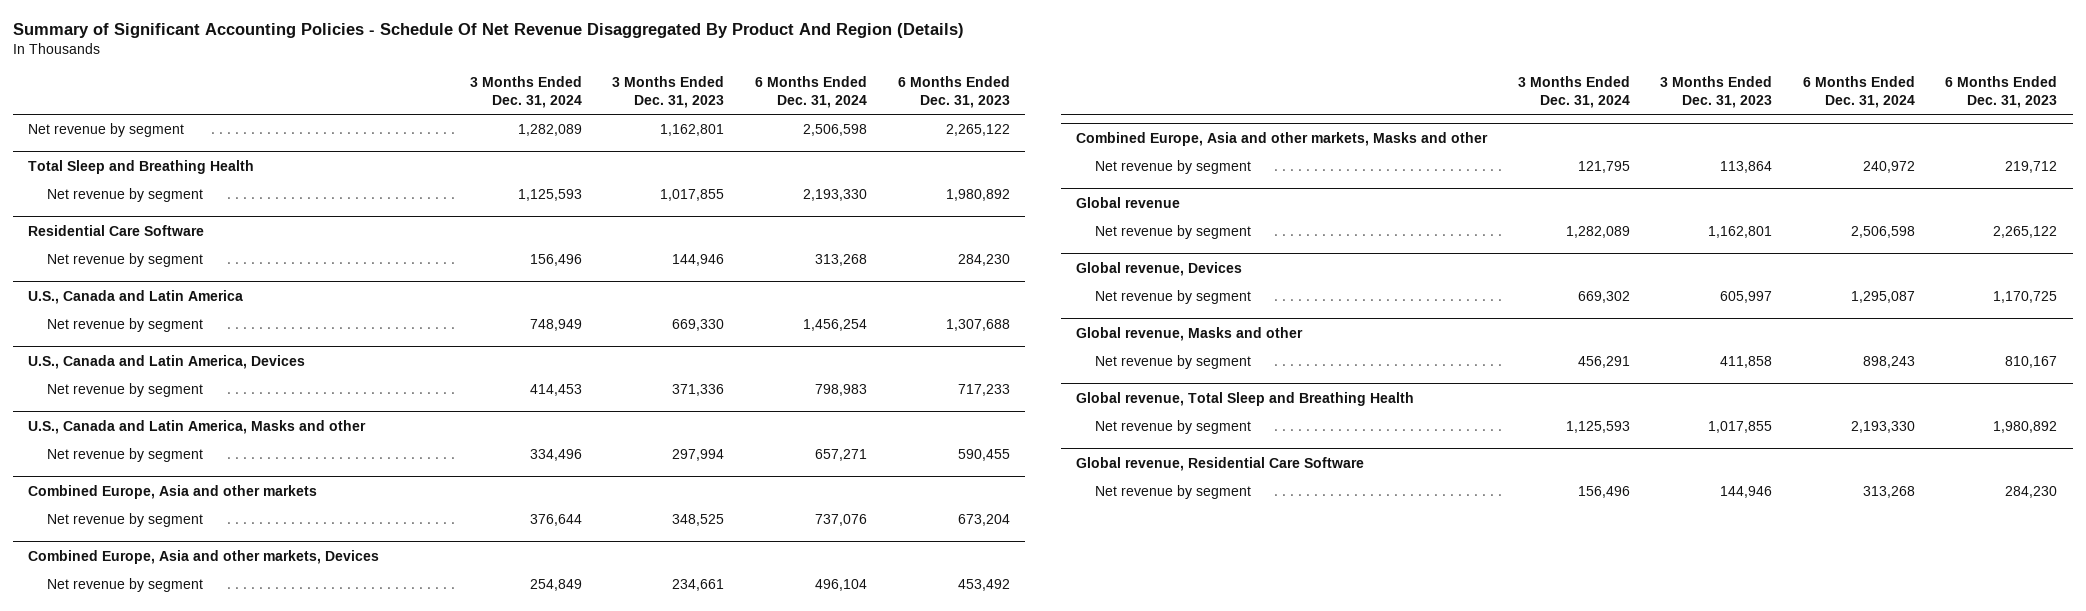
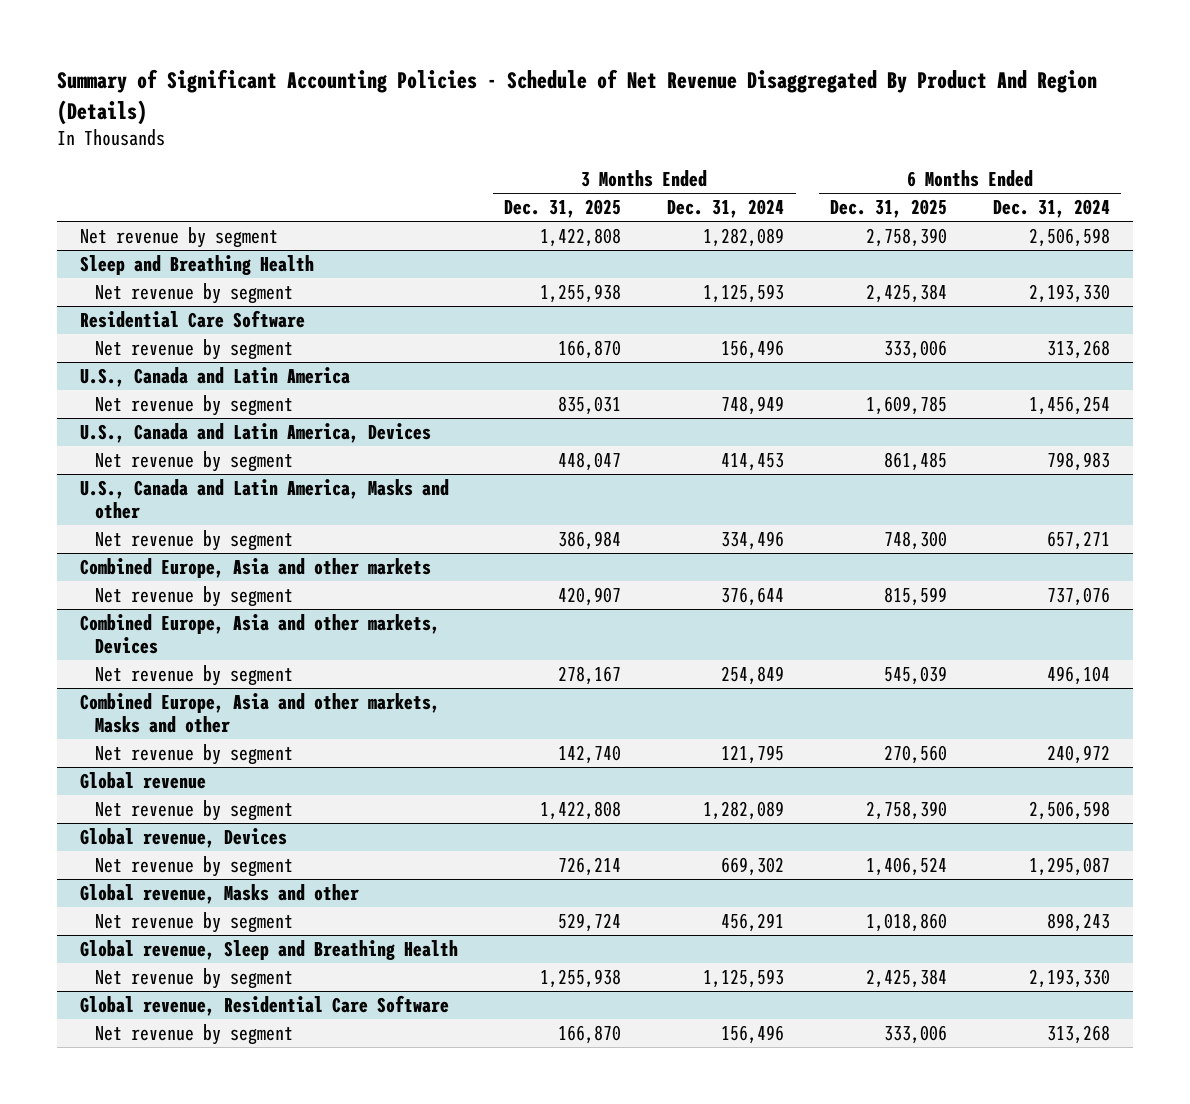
[12,22,964,38] Summary of Significant Accounting Policies - Schedule Of Net Revenue Disaggregated By Product And Region (Details) -> [57,69,1098,125] Summary of Significant Accounting Policies - Schedule of Net Revenue Disaggregated By Product And Region (Details)
[612,76,725,108] 3 Months Ended Dec. 31, 2023 -> none
[897,76,1010,108] 6 Months Ended Dec. 31, 2023 -> none
none -> [504,199,622,219] Dec. 31, 2025
none -> [830,199,948,219] Dec. 31, 2025
[28,159,255,174] Total Sleep and Breathing Health -> [80,254,315,275] Sleep and Breathing Health
[1075,391,1414,406] Global revenue, Total Sleep and Breathing Health -> [80,939,459,960] Global revenue, Sleep and Breathing Health

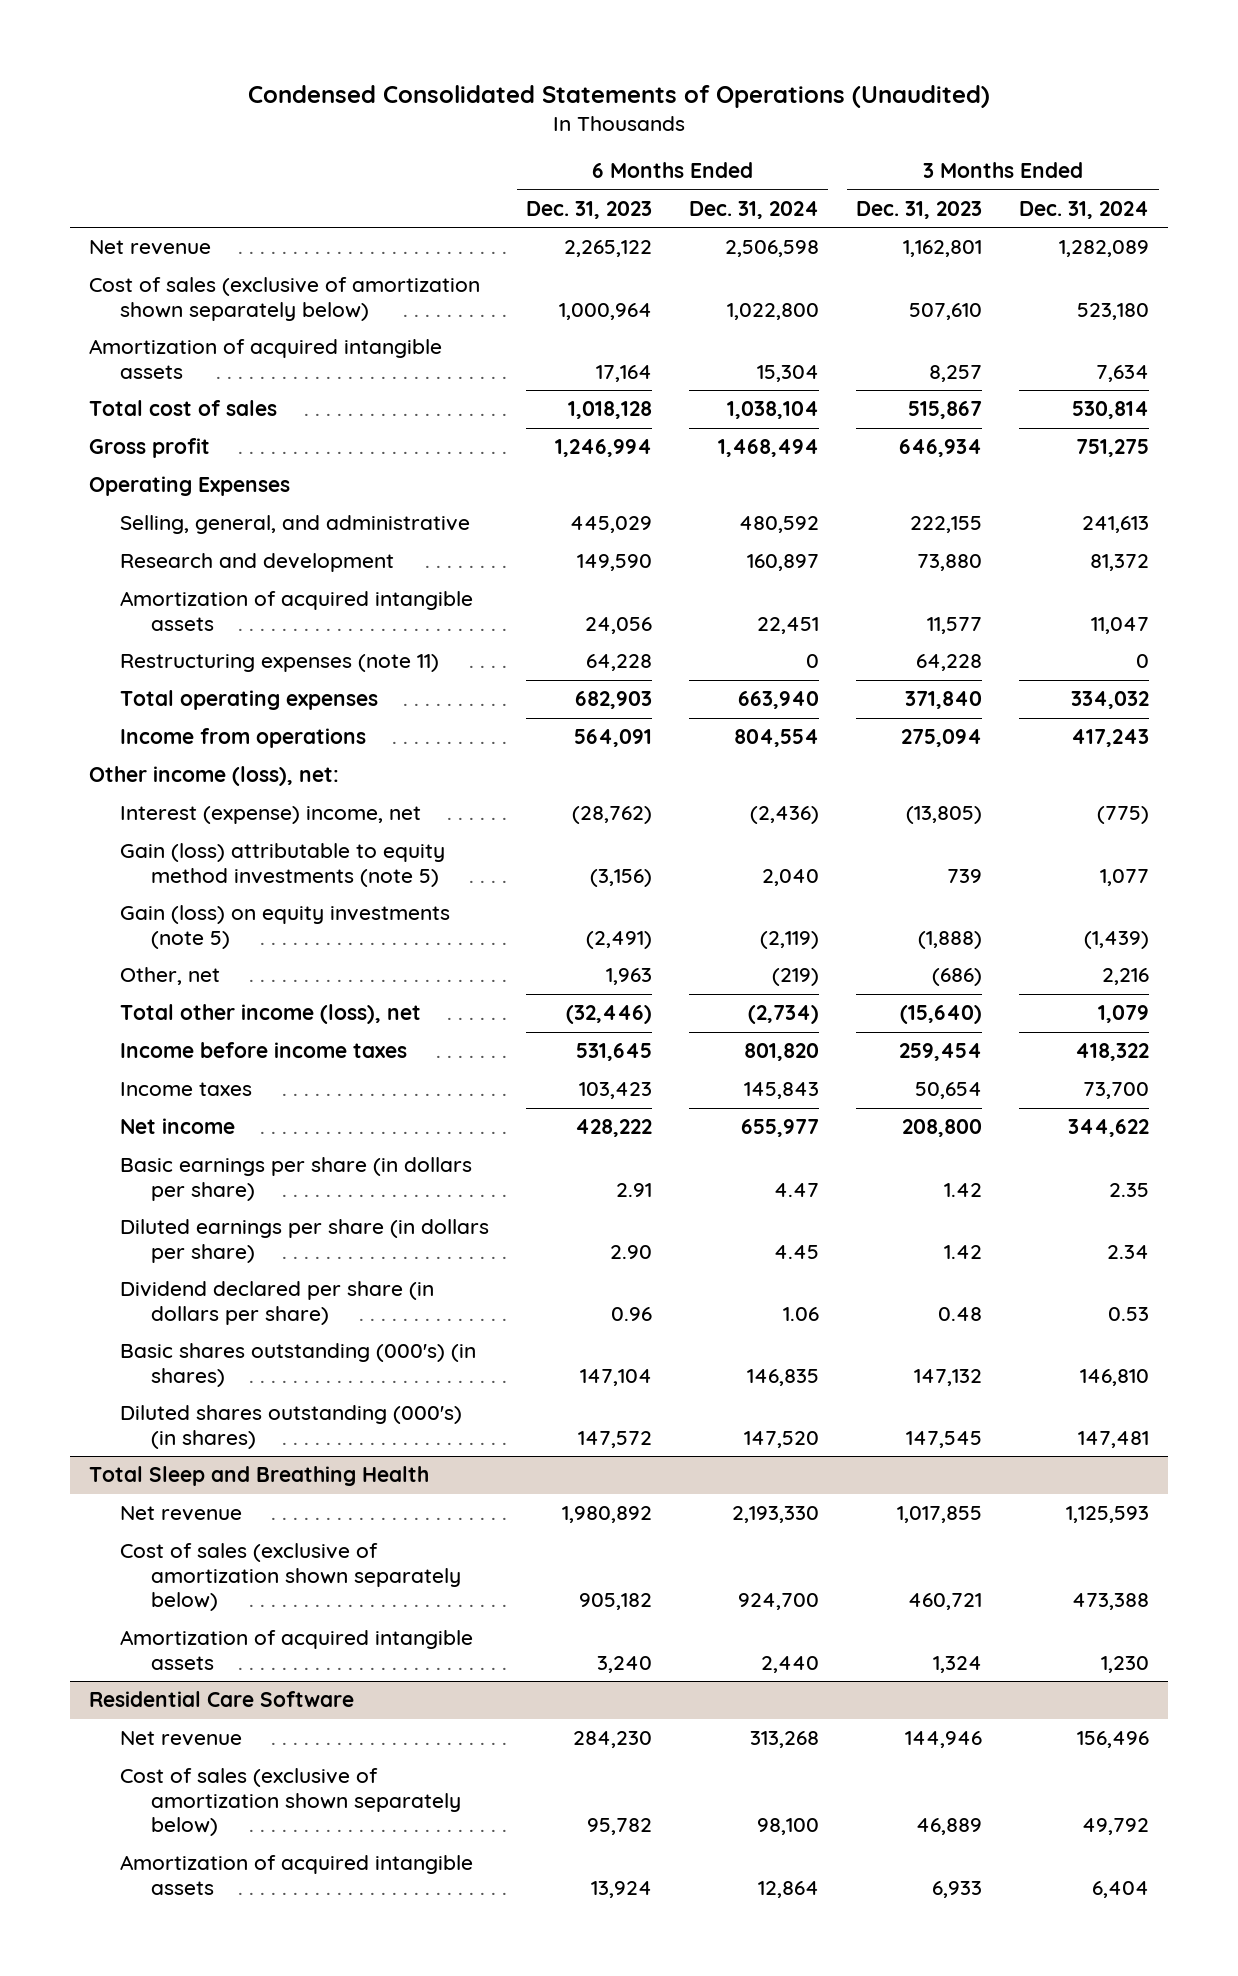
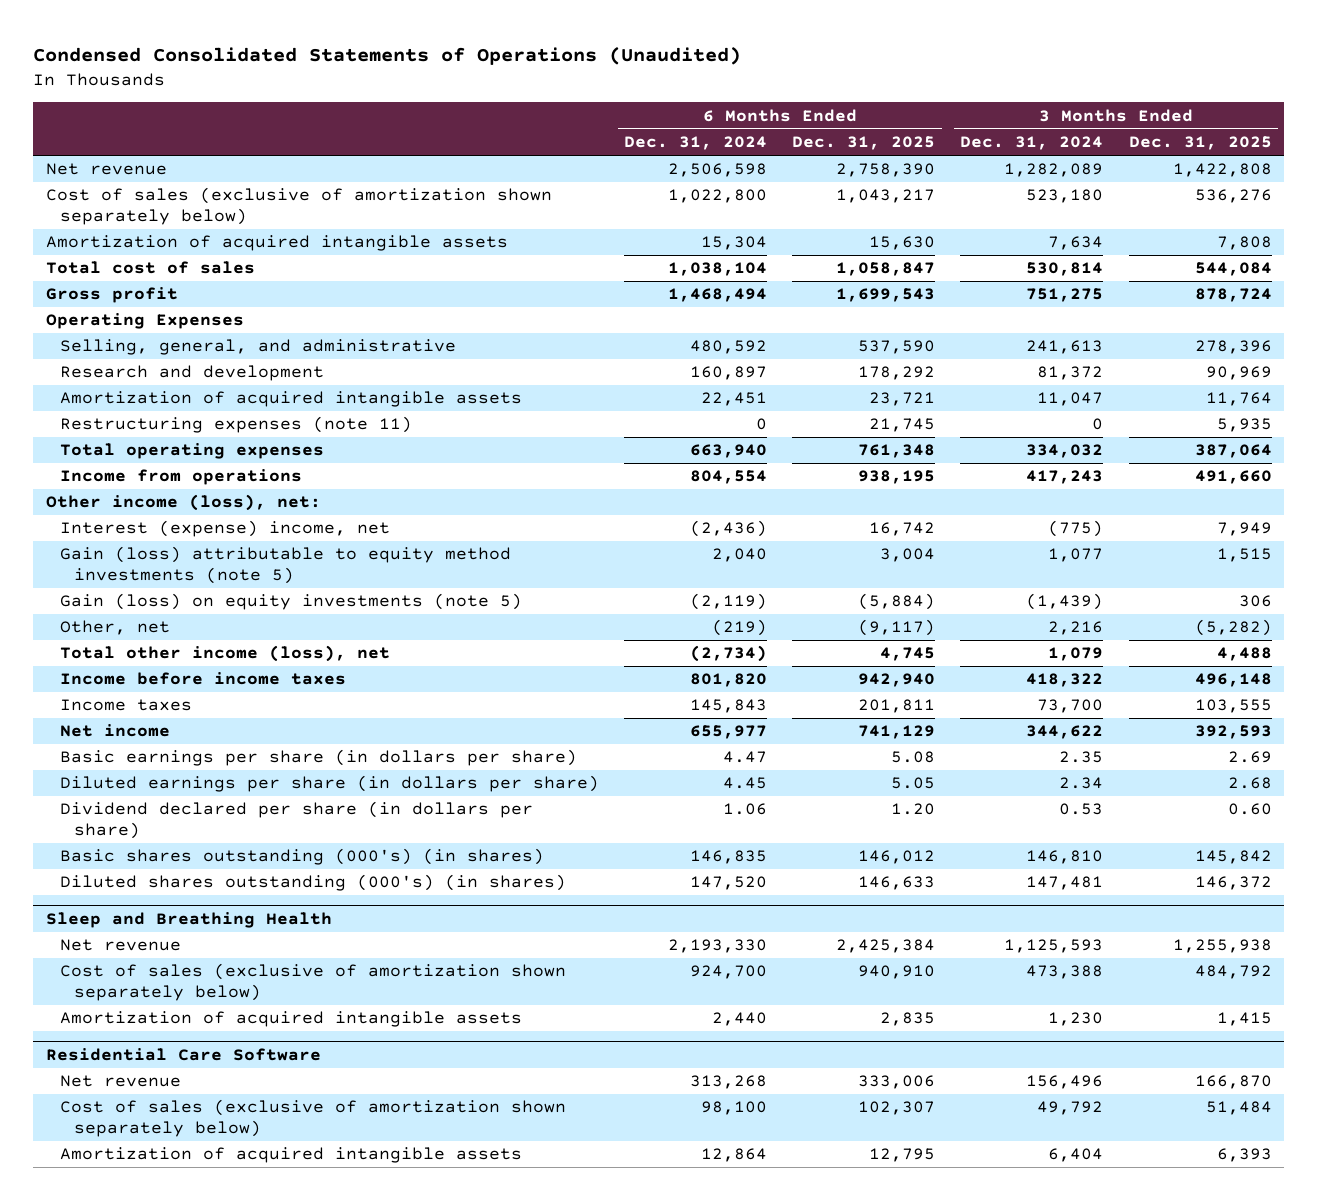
[526,200,653,219] Dec. 31, 2023 -> none
[856,200,983,219] Dec. 31, 2023 -> none
none -> [792,136,936,151] Dec. 31, 2025
none -> [1128,136,1272,151] Dec. 31, 2025
[88,1466,429,1487] Total Sleep and Breathing Health -> [45,911,332,928] Sleep and Breathing Health

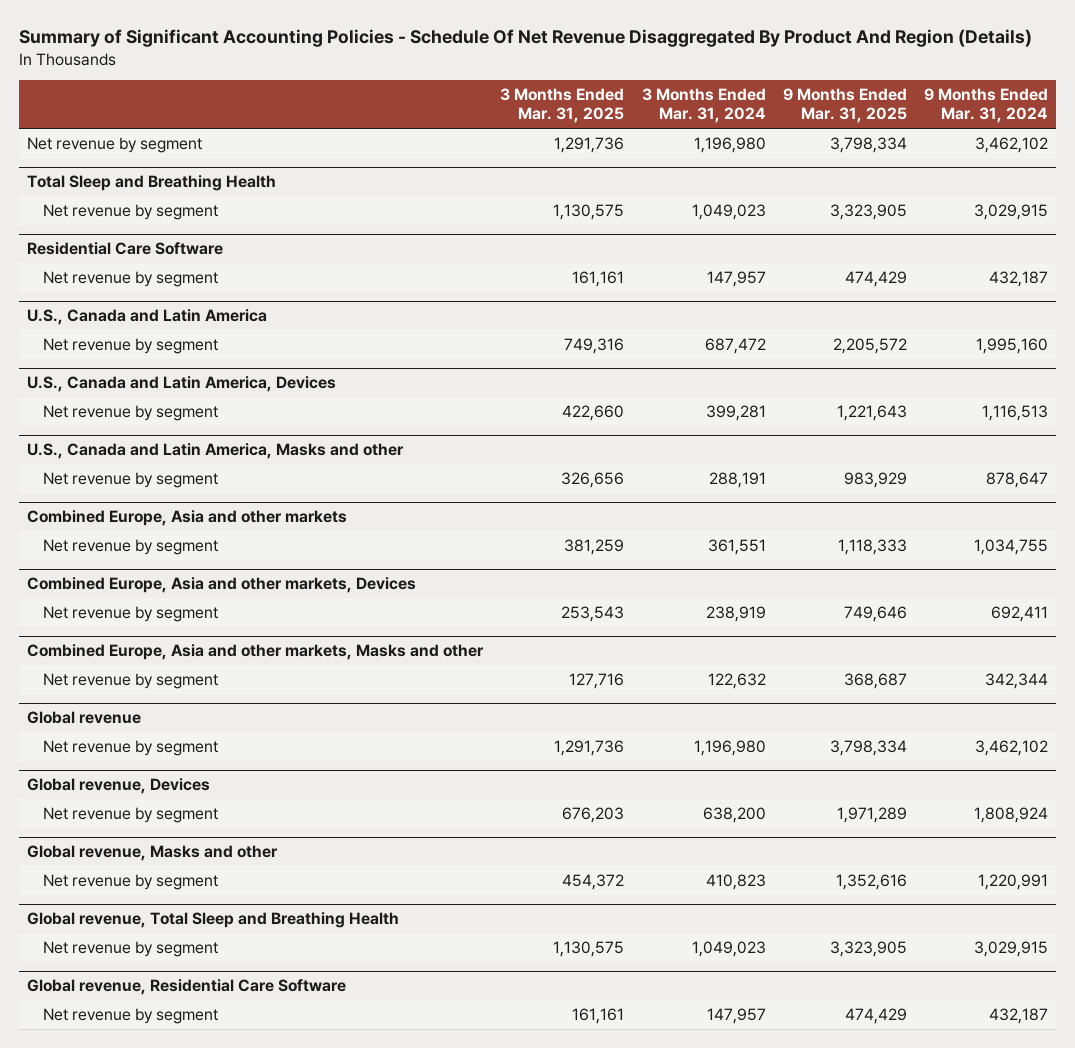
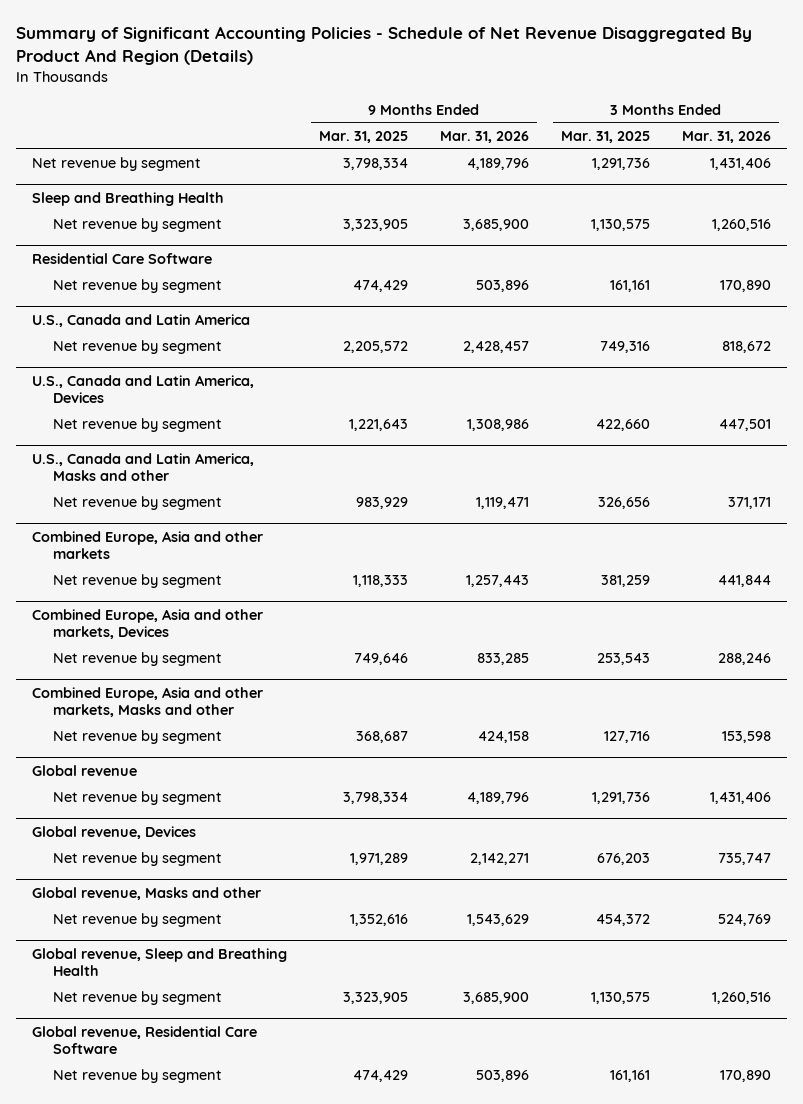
[18,29,1032,48] Summary of Significant Accounting Policies - Schedule Of Net Revenue Disaggregated By Product And Region (Details) -> [16,25,753,65] Summary of Significant Accounting Policies - Schedule of Net Revenue Disaggregated By Product And Region (Details)
[641,88,766,124] 3 Months Ended Mar. 31, 2024 -> none
[923,88,1048,124] 9 Months Ended Mar. 31, 2024 -> none
none -> [439,130,529,143] Mar. 31, 2026
none -> [681,130,771,143] Mar. 31, 2026
[27,175,277,192] Total Sleep and Breathing Health -> [32,191,225,206] Sleep and Breathing Health
[27,912,400,929] Global revenue, Total Sleep and Breathing Health -> [32,947,288,976] Global revenue, Sleep and Breathing Health

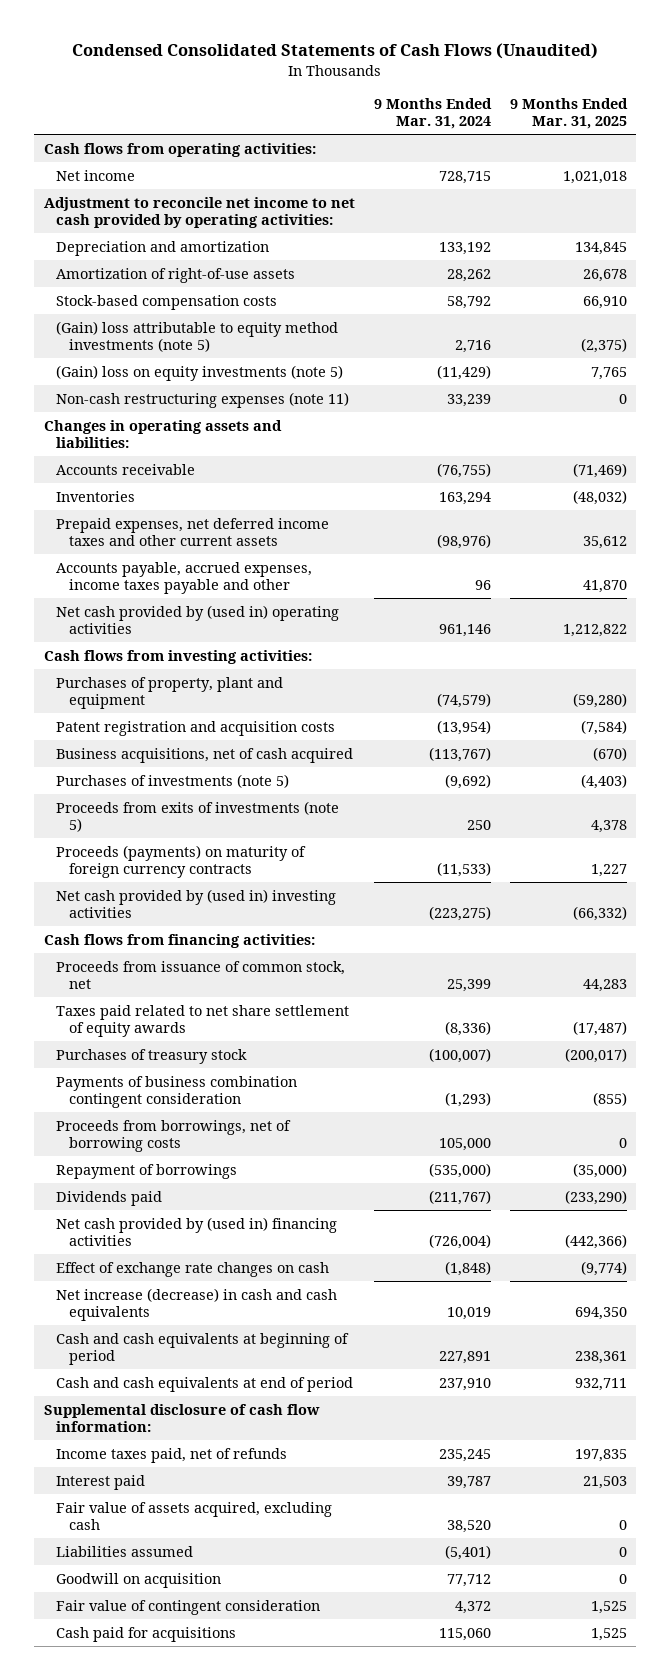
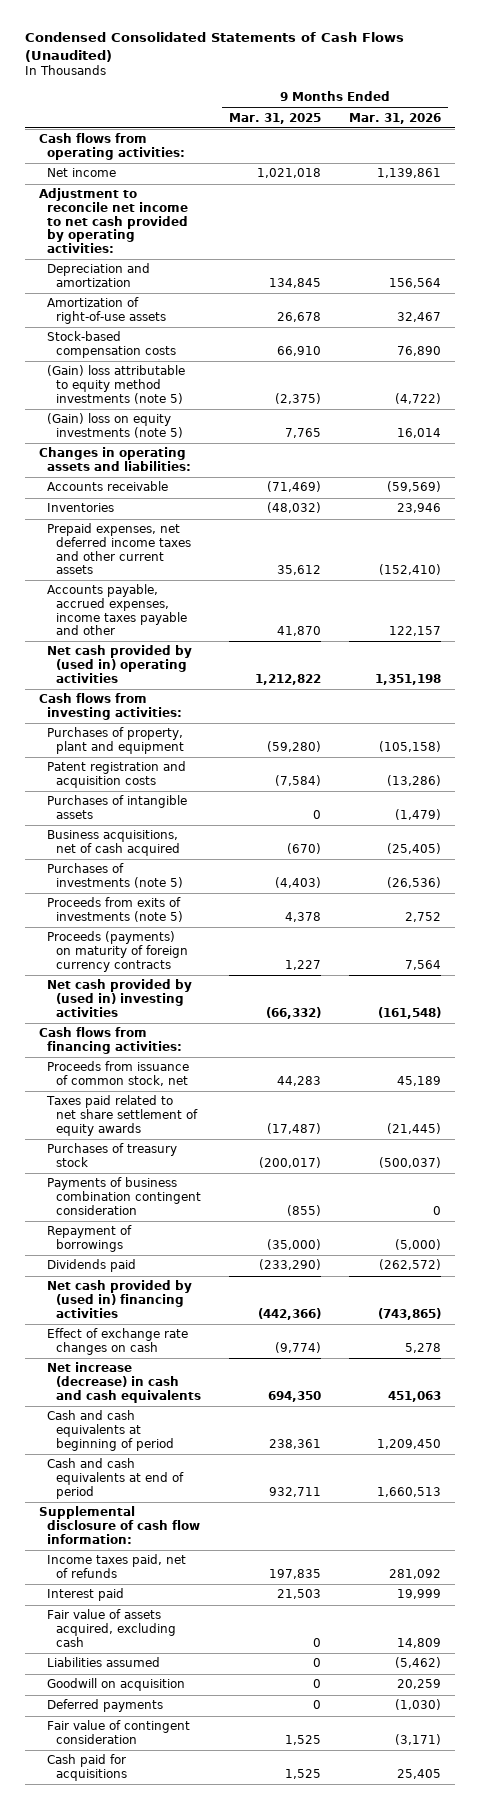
[373,97,492,129] 9 Months Ended Mar. 31, 2024 -> none
none -> [348,112,441,124] Mar. 31, 2026
[56,391,350,408] Non-cash restructuring expenses (note 11) -> none
none -> [47,795,188,820] Purchases of intangible assets
[56,1119,292,1152] Proceeds from borrowings, net of borrowing costs -> none
none -> [47,1699,164,1713] Deferred payments

